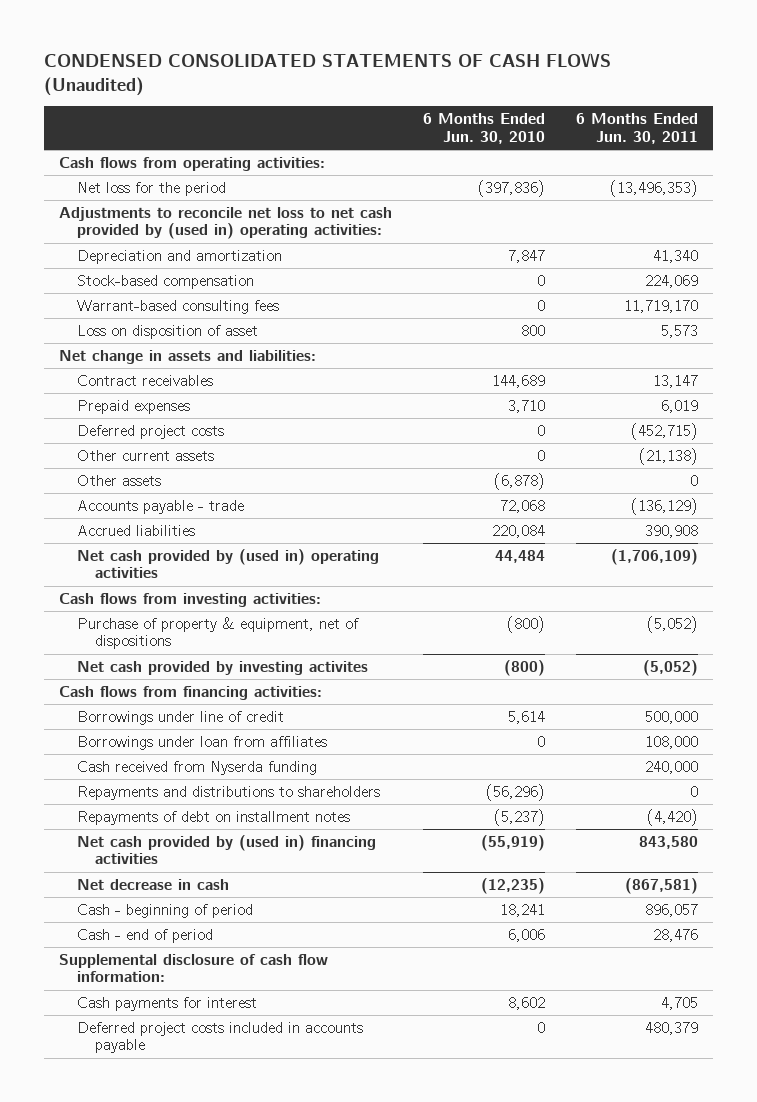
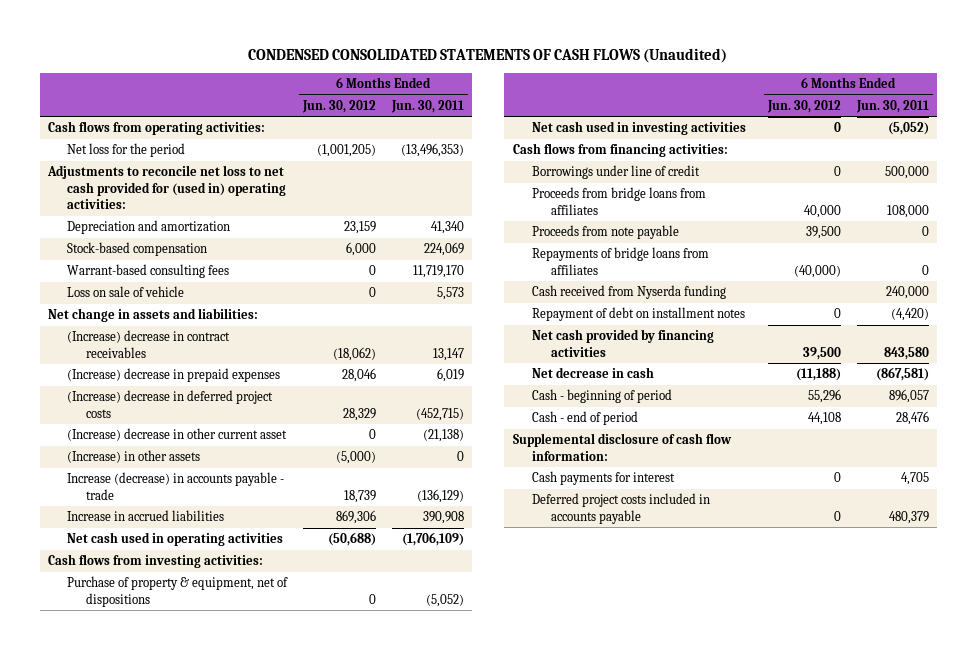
[422,113,545,144] 6 Months Ended Jun. 30, 2010 -> none
none -> [301,99,376,113] Jun. 30, 2012
[59,206,393,240] Adjustments to reconcile net loss to net cash provided by (used in) operating activities: -> [46,165,286,210] Adjustments to reconcile net loss to net cash provided for (used in) operating activities:
[77,324,259,339] Loss on disposition of asset -> [66,286,184,298] Loss on sale of vehicle
[77,374,214,386] Contract receivables -> [66,330,230,358] (Increase) decrease in contract receivables
[77,399,191,414] Prepaid expenses -> [66,368,280,383] (Increase) decrease in prepaid expenses
[77,424,225,439] Deferred project costs -> [66,390,273,418] (Increase) decrease in deferred project costs
[77,449,215,461] Other current assets -> [66,428,287,442] (Increase) decrease in other current asset
[77,474,162,486] Other assets -> [66,450,200,464] (Increase) in other assets
[77,499,245,514] Accounts payable - trade -> [66,472,284,500] Increase (decrease) in accounts payable - trade
[77,524,196,536] Accrued liabilities -> [66,510,224,522] Increase in accrued liabilities
[77,548,380,579] Net cash provided by (used in) operating activities -> [66,532,283,547] Net cash used in operating activities
[77,660,369,675] Net cash provided by investing activites -> [531,121,746,136] Net cash used in investing activities
[77,735,328,750] Borrowings under loan from affiliates -> none
none -> [531,187,706,215] Proceeds from bridge loans from affiliates
none -> [531,225,679,240] Proceeds from note payable
none -> [531,247,709,275] Repayments of bridge loans from affiliates
[77,785,381,800] Repayments and distributions to shareholders -> none
[77,810,351,825] Repayments of debt on installment notes -> [531,307,745,322] Repayment of debt on installment notes
[77,834,377,865] Net cash provided by (used in) financing activities -> [531,329,714,357] Net cash provided by financing activities

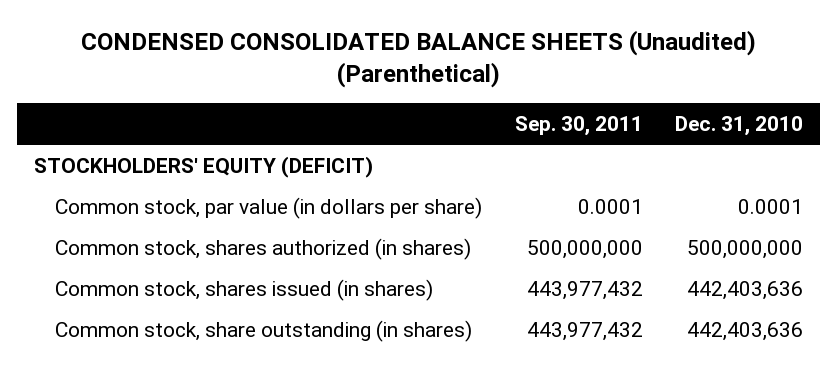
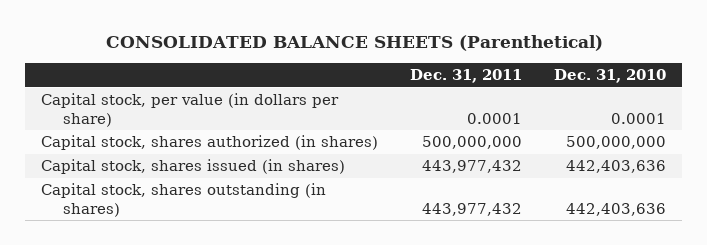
[80,29,756,89] CONDENSED CONSOLIDATED BALANCE SHEETS (Unaudited) (Parenthetical) -> [105,35,603,52] CONSOLIDATED BALANCE SHEETS (Parenthetical)
[514,116,643,137] Sep. 30, 2011 -> none
none -> [410,69,523,84] Dec. 31, 2011
[33,155,373,178] STOCKHOLDERS' EQUITY (DEFICIT) -> none
[54,196,482,219] Common stock, par value (in dollars per share) -> [41,93,340,127] Capital stock, per value (in dollars per share)
[54,237,471,260] Common stock, shares authorized (in shares) -> [41,135,379,151] Capital stock, shares authorized (in shares)
[54,278,433,301] Common stock, shares issued (in shares) -> [41,159,346,175] Capital stock, shares issued (in shares)
[54,319,472,342] Common stock, share outstanding (in shares) -> [41,183,327,217] Capital stock, shares outstanding (in shares)

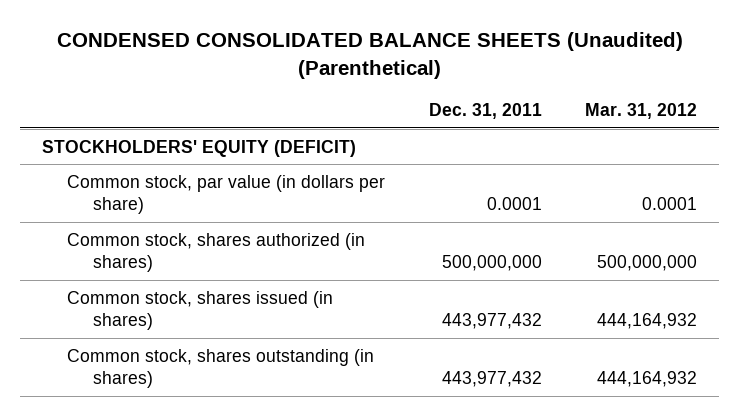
[105,35,603,52] CONSOLIDATED BALANCE SHEETS (Parenthetical) -> [56,32,683,79] CONDENSED CONSOLIDATED BALANCE SHEETS (Unaudited) (Parenthetical)
[553,69,666,84] Dec. 31, 2010 -> none
none -> [585,103,698,120] Mar. 31, 2012
none -> [41,139,356,157] STOCKHOLDERS' EQUITY (DEFICIT)
[41,93,340,127] Capital stock, per value (in dollars per share) -> [67,174,386,215] Common stock, par value (in dollars per share)
[41,135,379,151] Capital stock, shares authorized (in shares) -> [67,232,366,273] Common stock, shares authorized (in shares)
[41,159,346,175] Capital stock, shares issued (in shares) -> [67,290,334,331] Common stock, shares issued (in shares)
[41,183,327,217] Capital stock, shares outstanding (in shares) -> [67,348,375,389] Common stock, shares outstanding (in shares)

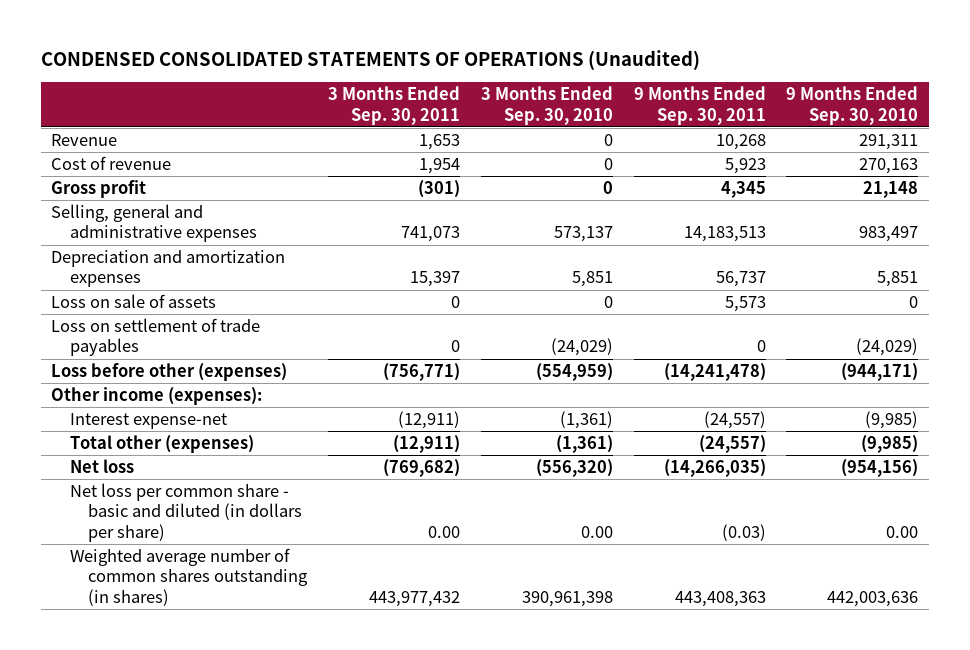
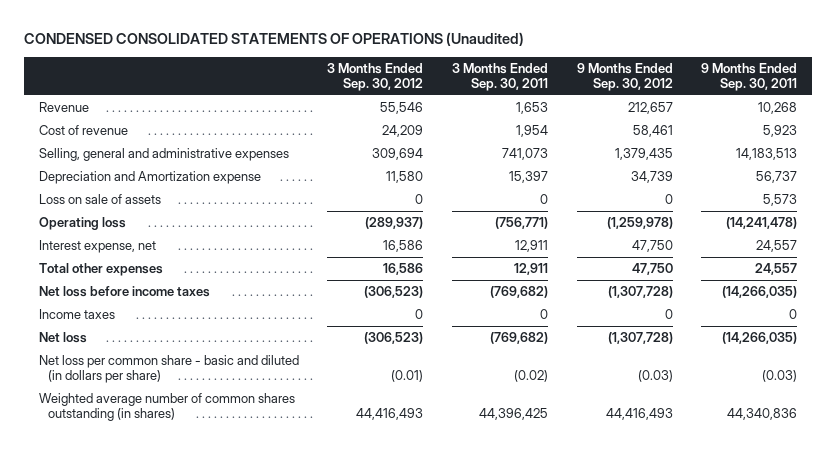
[480,86,613,125] 3 Months Ended Sep. 30, 2010 -> none
[786,86,919,125] 9 Months Ended Sep. 30, 2010 -> none
none -> [327,63,424,91] 3 Months Ended Sep. 30, 2012
none -> [576,63,673,91] 9 Months Ended Sep. 30, 2012
[51,180,147,199] Gross profit -> none
[51,250,286,288] Depreciation and amortization expenses -> [38,171,261,185] Depreciation and Amortization expense
[51,318,261,357] Loss on settlement of trade payables -> none
[51,387,263,406] Other income (expenses): -> none
[51,363,288,382] Loss before other (expenses) -> [38,217,126,231] Operating loss
[69,413,227,430] Interest expense-net -> [38,240,156,254] Interest expense, net
[397,411,460,430] (12,911) -> [514,240,548,253] 12,911
[703,411,766,430] (24,557) -> [756,240,798,253] 24,557
[69,435,254,454] Total other (expenses) -> [38,263,163,277] Total other expenses
[392,435,460,454] (12,911) -> [513,263,548,276] 12,911
[698,435,766,454] (24,557) -> [755,263,798,276] 24,557
none -> [38,286,210,298] Net loss before income taxes
none -> [38,309,115,320] Income taxes
[427,525,460,538] 0.00 -> [513,370,548,383] (0.02)
[368,590,460,607] 443,977,432 -> [478,408,548,421] 44,396,425
[674,590,766,607] 443,408,363 -> [727,408,798,421] 44,340,836

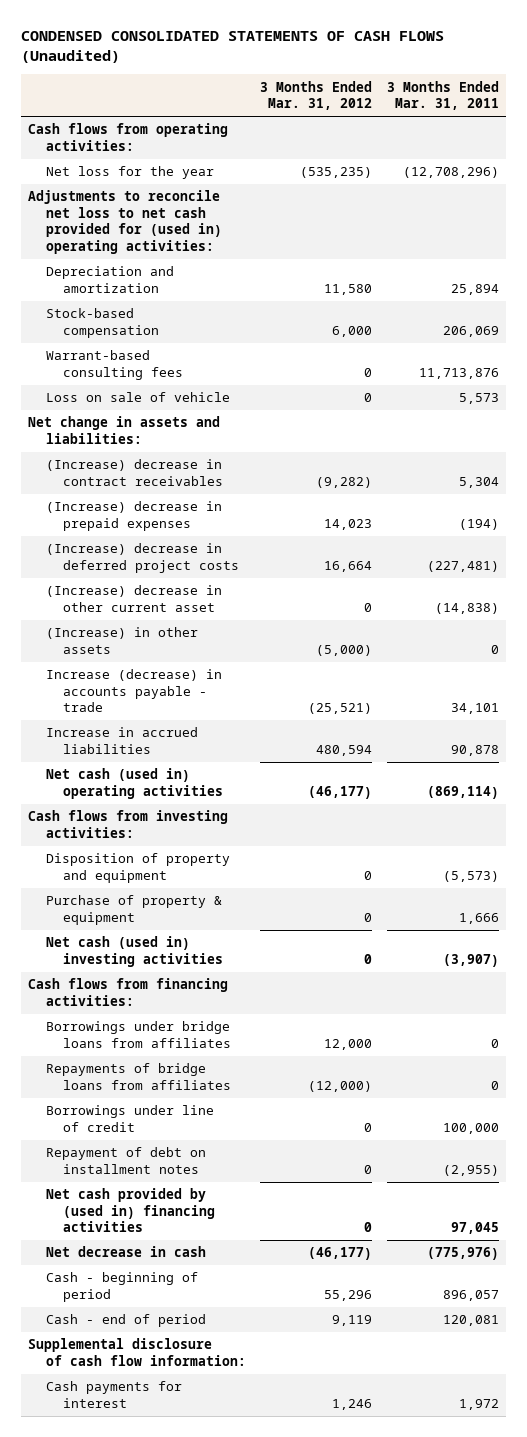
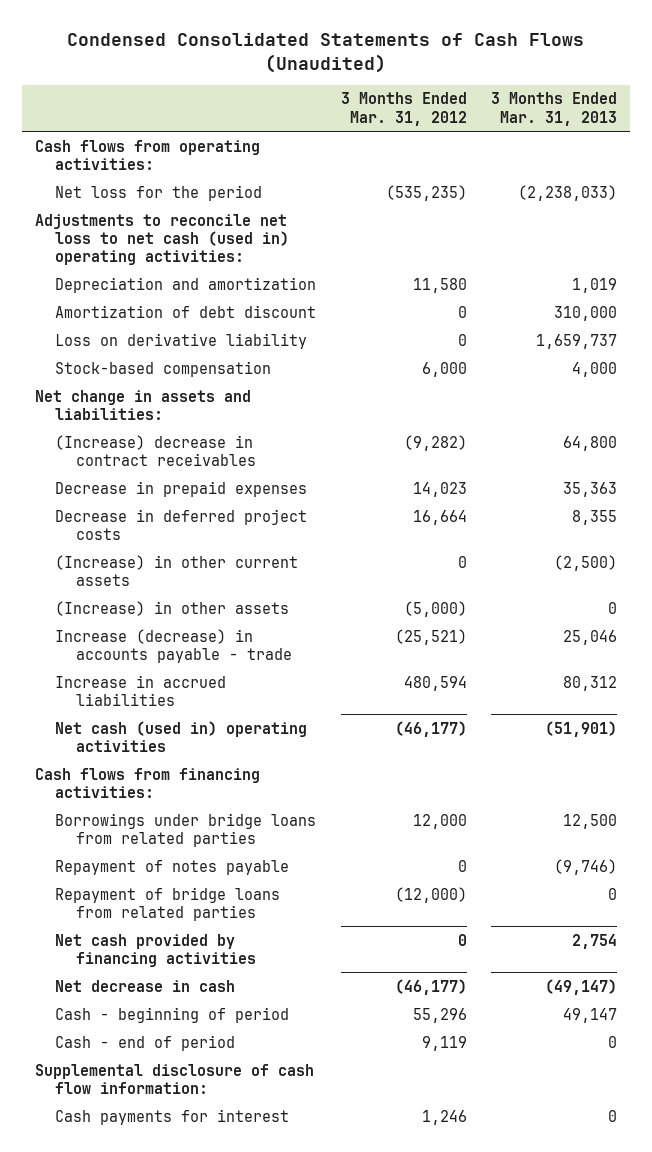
[21,31,445,64] CONDENSED CONSOLIDATED STATEMENTS OF CASH FLOWS (Unaudited) -> [66,32,584,73] Condensed Consolidated Statements of Cash Flows (Unaudited)
[386,80,499,110] 3 Months Ended Mar. 31, 2011 -> none
none -> [491,92,618,126] 3 Months Ended Mar. 31, 2013
[45,166,214,180] Net loss for the year -> [55,184,263,201] Net loss for the period
[28,190,222,254] Adjustments to reconcile net loss to net cash provided for (used in) operating activities: -> [34,213,290,265] Adjustments to reconcile net loss to net cash (used in) operating activities:
none -> [55,304,317,318] Amortization of debt discount
none -> [55,332,308,349] Loss on derivative liability
[45,350,184,380] Warrant-based consulting fees -> none
[45,392,230,403] Loss on sale of vehicle -> none
[45,501,222,531] (Increase) decrease in prepaid expenses -> [55,480,308,497] Decrease in prepaid expenses
[45,543,240,573] (Increase) decrease in deferred project costs -> [55,508,308,540] Decrease in deferred project costs
[45,585,222,612] (Increase) decrease in other current asset -> [55,554,299,586] (Increase) in other current assets
[28,810,229,838] Cash flows from investing activities: -> none
[45,853,230,883] Disposition of property and equipment -> none
[45,895,222,925] Purchase of property & equipment -> none
[45,936,224,967] Net cash (used in) investing activities -> none
[45,1105,214,1132] Borrowings under line of credit -> none
[45,1147,206,1174] Repayment of debt on installment notes -> none
[45,1021,232,1048] Borrowings under bridge loans from affiliates -> [55,812,317,847] Borrowings under bridge loans from related parties
none -> [55,859,290,875] Repayment of notes payable
[45,1063,232,1090] Repayments of bridge loans from affiliates -> [55,886,281,921] Repayment of bridge loans from related parties
[45,1188,216,1233] Net cash provided by (used in) financing activities -> [55,933,257,967] Net cash provided by financing activities

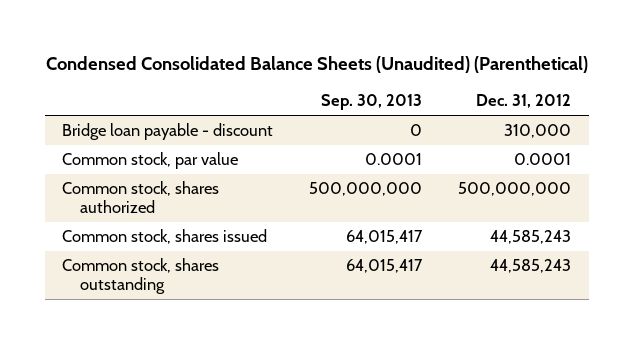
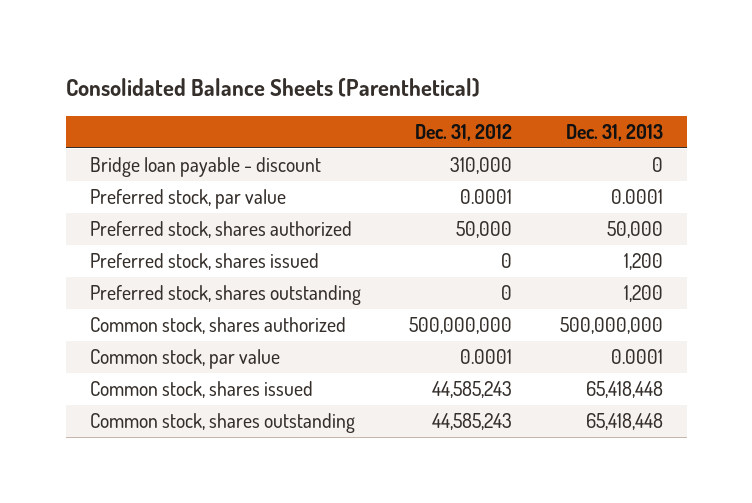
[45,55,588,73] Condensed Consolidated Balance Sheets (Unaudited) (Parenthetical) -> [65,78,480,98] Consolidated Balance Sheets (Parenthetical)
[321,94,423,111] Sep. 30, 2013 -> none
none -> [565,124,663,142] Dec. 31, 2013
none -> [89,189,286,210] Preferred stock, par value
none -> [89,221,352,239] Preferred stock, shares authorized
none -> [89,253,319,271] Preferred stock, shares issued
none -> [89,285,361,306] Preferred stock, shares outstanding
[62,152,239,170] Common stock, par value -> [89,349,280,370] Common stock, par value

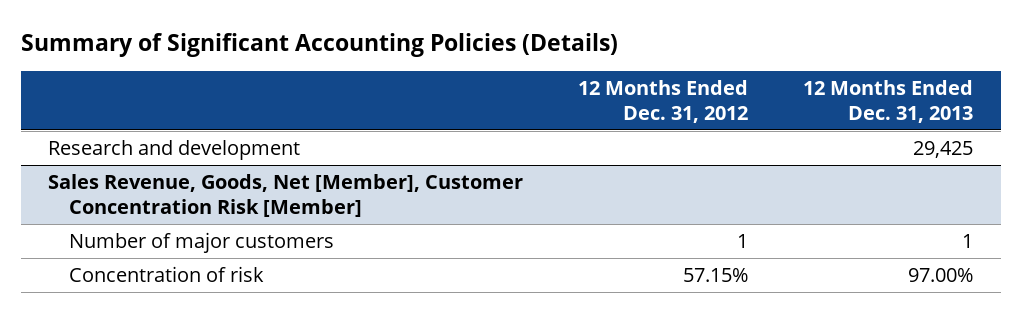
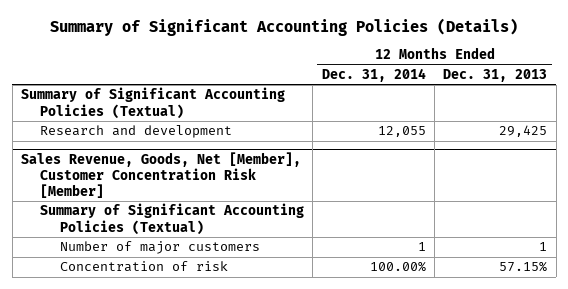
[578,80,749,123] 12 Months Ended Dec. 31, 2012 -> none
none -> [321,68,426,83] Dec. 31, 2014
none -> [20,87,285,119] Summary of Significant Accounting Policies (Textual)
none -> [40,203,305,235] Summary of Significant Accounting Policies (Textual)
[908,268,974,283] 97.00% -> [499,261,548,273] 57.15%

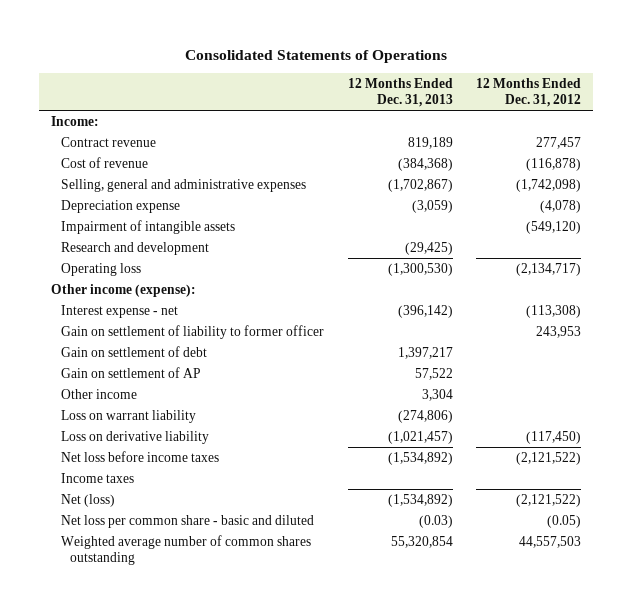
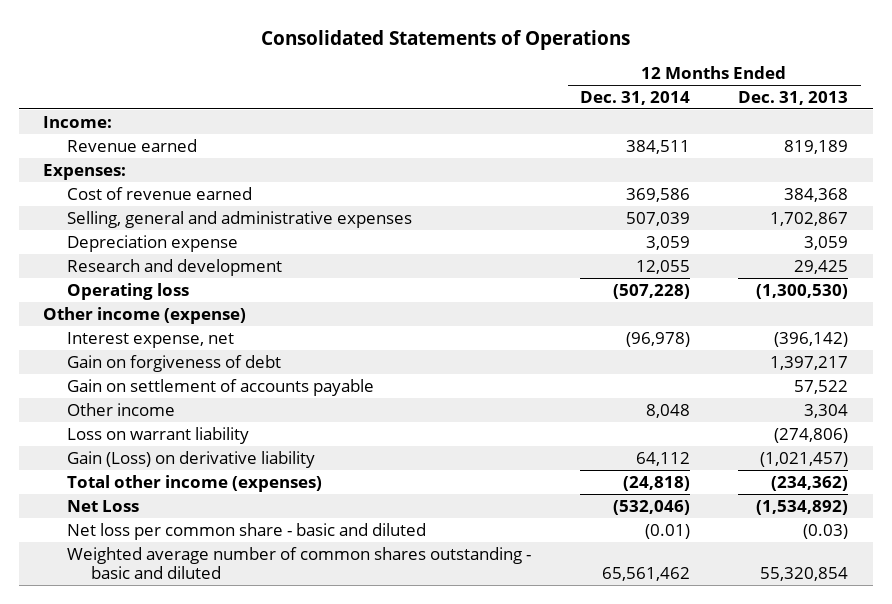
[476,77,582,107] 12 Months Ended Dec. 31, 2012 -> none
none -> [579,90,690,105] Dec. 31, 2014
[60,219,235,234] Impairment of intangible assets -> none
[60,136,156,147] Contract revenue -> [67,138,198,152] Revenue earned
none -> [43,163,127,180] Expenses:
[60,156,148,168] Cost of revenue -> [67,186,253,200] Cost of revenue earned
[397,157,453,171] (384,368) -> [784,187,849,202] 384,368
[387,178,453,192] (1,702,867) -> [770,211,849,226] 1,702,867
[411,199,453,213] (3,059) -> [804,235,849,250] 3,059
[404,241,453,255] (29,425) -> [794,259,849,274] 29,425
[60,324,324,339] Gain on settlement of liability to former officer -> none
[50,283,196,297] Other income (expense): -> [43,306,247,324] Other income (expense)
[60,304,178,318] Interest expense - net -> [67,331,235,348] Interest expense, net
[60,345,207,357] Gain on settlement of debt -> [67,354,282,372] Gain on forgiveness of debt
[60,366,201,378] Gain on settlement of AP -> [67,378,375,396] Gain on settlement of accounts payable
[60,450,219,462] Net loss before income taxes -> none
[60,472,134,483] Income taxes -> none
[60,430,209,444] Loss on derivative liability -> [67,450,316,468] Gain (Loss) on derivative liability
none -> [67,474,323,492] Total other income (expenses)
[60,493,115,507] Net (loss) -> [67,499,140,512] Net Loss
[60,534,311,565] Weighted average number of common shares outstanding -> [67,546,532,580] Weighted average number of common shares outstanding - basic and diluted

